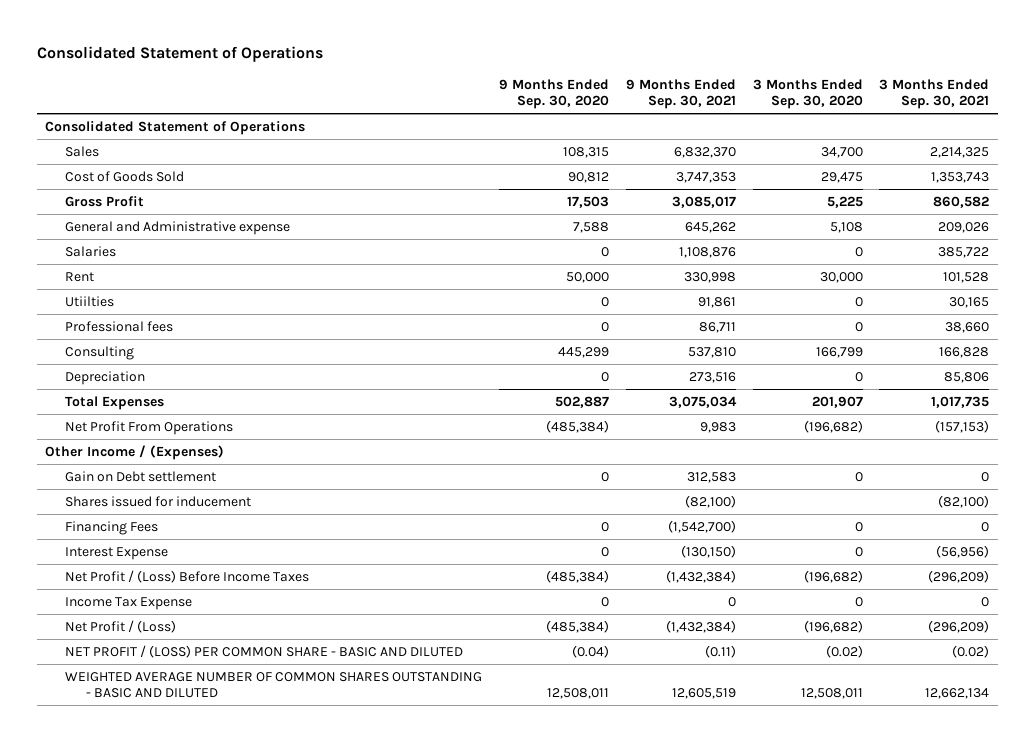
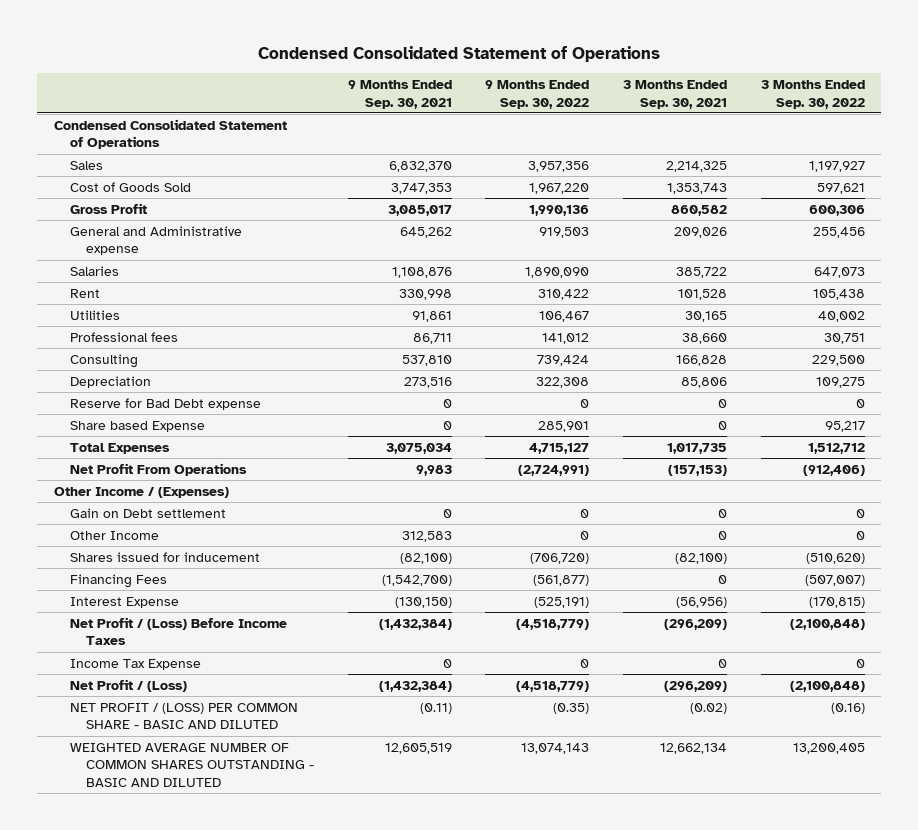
[36,45,323,62] Consolidated Statement of Operations -> [258,46,661,63] Condensed Consolidated Statement of Operations
[499,78,610,109] 9 Months Ended Sep. 30, 2020 -> none
[752,78,863,109] 3 Months Ended Sep. 30, 2020 -> none
none -> [485,80,590,109] 9 Months Ended Sep. 30, 2022
none -> [760,80,865,109] 3 Months Ended Sep. 30, 2022
[44,121,305,136] Consolidated Statement of Operations -> [53,118,287,150] Condensed Consolidated Statement of Operations
[65,296,115,308] Utiilties -> [70,309,121,320] Utilities
none -> [70,397,262,410] Reserve for Bad Debt expense
none -> [70,420,206,432] Share based Expense
[686,472,736,484] 312,583 -> [442,508,452,518] 0
none -> [70,530,160,540] Other Income

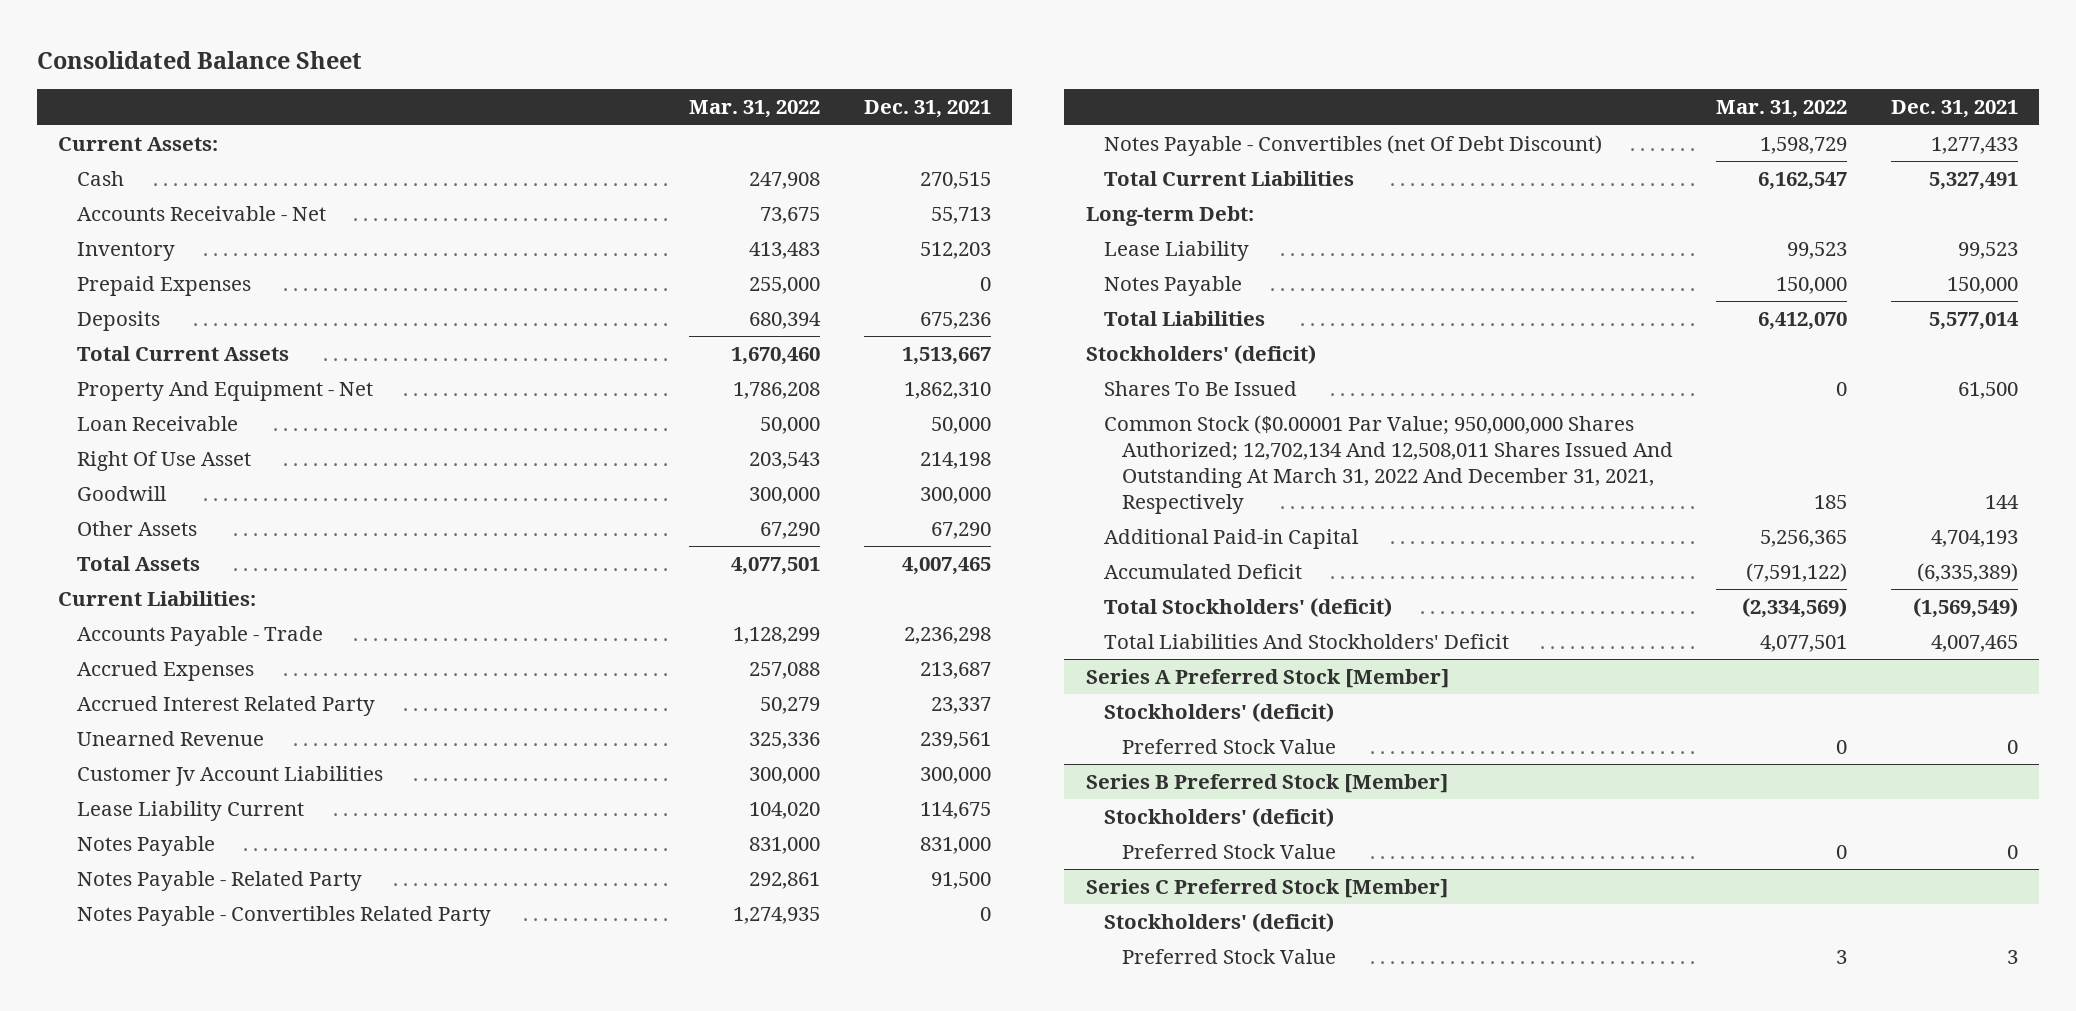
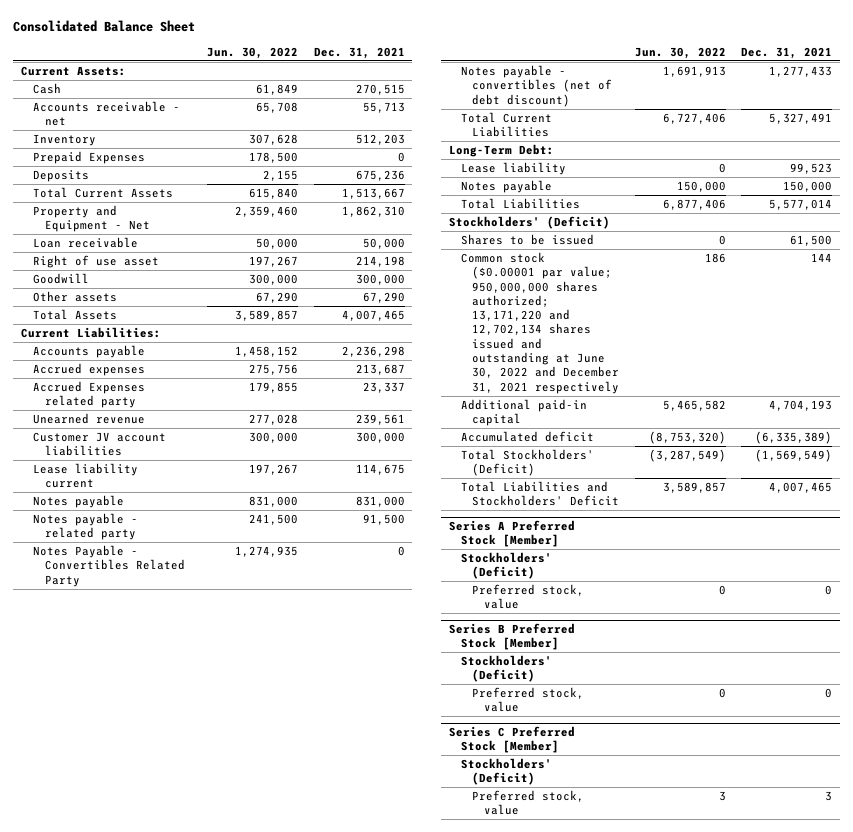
[689,100,821,119] Mar. 31, 2022 -> none
none -> [207,46,299,59] Jun. 30, 2022
[76,206,326,222] Accounts Receivable - Net -> [33,101,181,127] Accounts receivable - net
[76,381,373,402] Property And Equipment - Net -> [33,205,150,233] Property and Equipment - Net
[76,416,238,432] Loan Receivable -> [33,237,139,249] Loan receivable
[76,451,251,472] Right Of Use Asset -> [33,255,160,269] Right of use asset
[76,521,197,537] Other Assets -> [33,291,118,303] Other assets
[76,626,323,647] Accounts Payable - Trade -> [33,345,146,359] Accounts payable
[76,661,254,682] Accrued Expenses -> [33,363,146,377] Accrued expenses
[76,696,375,717] Accrued Interest Related Party -> [33,381,146,409] Accrued Expenses related party
[76,731,264,747] Unearned Revenue -> [33,413,146,425] Unearned revenue
[76,766,383,787] Customer Jv Account Liabilities -> [33,432,167,457] Customer JV account liabilities
[76,801,304,822] Lease Liability Current -> [33,463,139,489] Lease liability current
[76,836,215,857] Notes Payable -> [33,495,125,509] Notes payable
[76,871,362,892] Notes Payable - Related Party -> [33,513,139,541] Notes payable - related party
[1103,135,1602,157] Notes Payable - Convertibles (net Of Debt Discount) -> [460,65,613,107] Notes payable - convertibles (net of debt discount)
[1085,206,1254,227] Long-term Debt: -> [448,144,554,158] Long-Term Debt:
[1103,241,1249,262] Lease Liability -> [460,162,566,176] Lease liability
[1103,276,1242,297] Notes Payable -> [460,180,552,194] Notes payable
[1085,345,1316,365] Stockholders' (deficit) -> [448,216,610,230] Stockholders' (Deficit)
[1103,381,1297,397] Shares To Be Issued -> [460,234,594,246] Shares to be issued
[1103,415,1674,515] Common Stock ($0.00001 Par Value; 950,000,000 Shares Authorized; 12,702,134 And 12,508,011 Shares Issued And Outstanding At March 31, 2022 And December 31, 2021, Respectively -> [460,252,620,394] Common stock ($0.00001 par value; 950,000,000 shares authorized; 13,171,220 and 12,702,134 shares issued and outstanding at June 30, 2022 and December 31, 2021 respectively
[1103,529,1359,550] Additional Paid-in Capital -> [460,399,587,427] Additional paid-in capital
[1103,564,1302,580] Accumulated Deficit -> [460,431,594,443] Accumulated deficit
[1103,598,1392,618] Total Stockholders' (deficit) -> [460,449,594,477] Total Stockholders' (Deficit)
[1103,634,1509,650] Total Liabilities And Stockholders' Deficit -> [460,481,620,507] Total Liabilities and Stockholders' Deficit
[1103,703,1334,723] Stockholders' (deficit) -> [460,552,552,580] Stockholders' (Deficit)
[1122,739,1337,755] Preferred Stock Value -> [472,584,585,610] Preferred stock, value
[1103,808,1334,828] Stockholders' (deficit) -> [460,655,552,683] Stockholders' (Deficit)
[1122,844,1337,860] Preferred Stock Value -> [472,687,585,713] Preferred stock, value
[1103,913,1334,933] Stockholders' (deficit) -> [460,758,552,786] Stockholders' (Deficit)
[1122,949,1337,965] Preferred Stock Value -> [472,790,585,816] Preferred stock, value

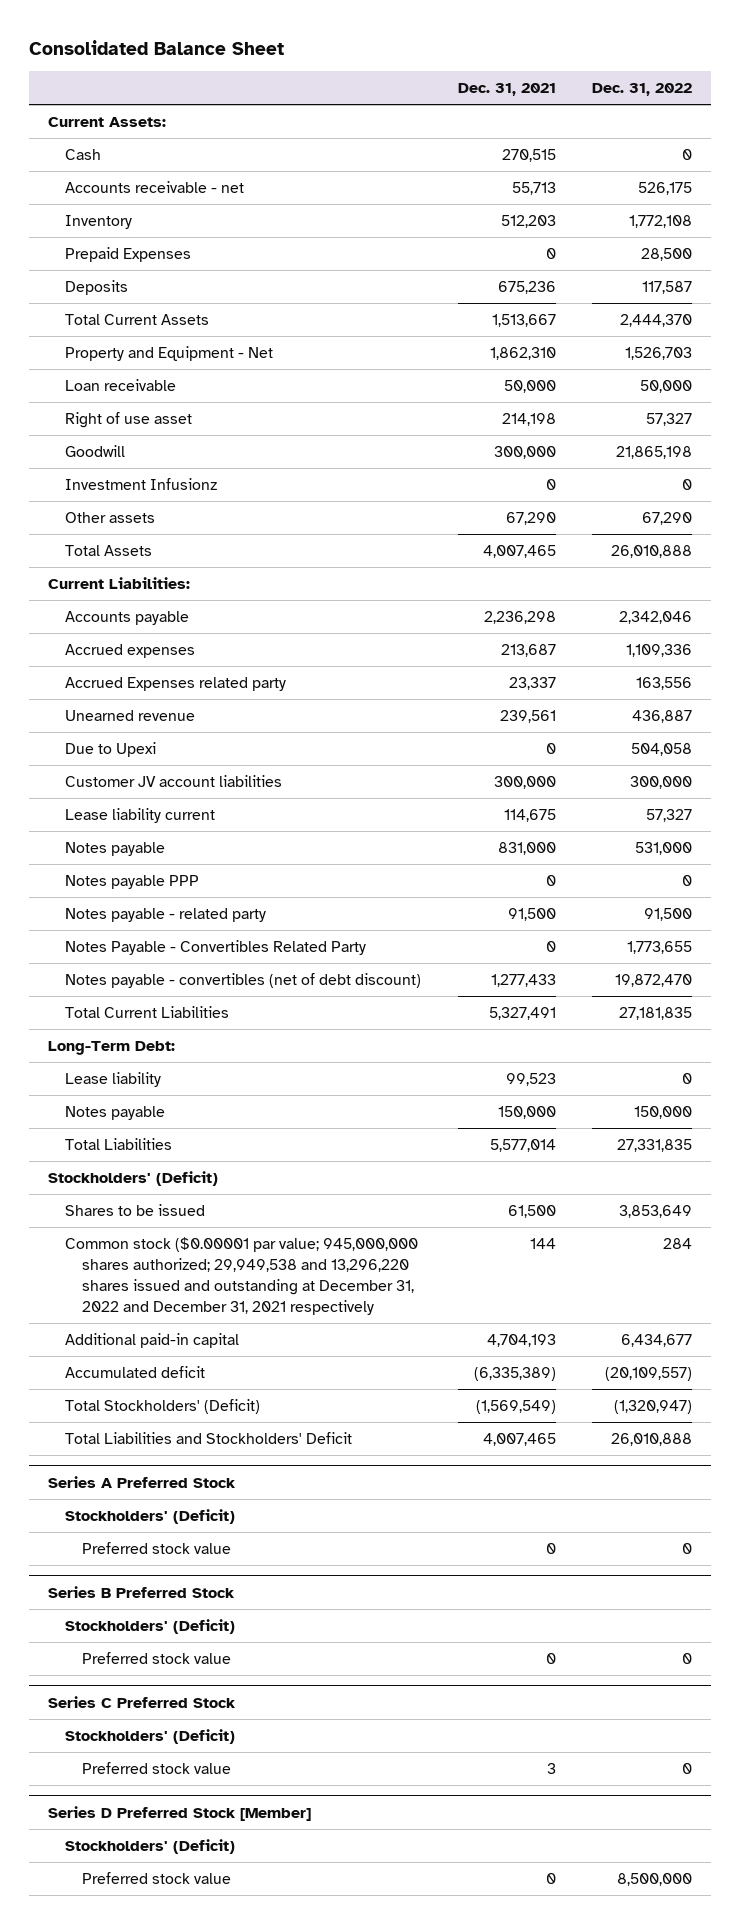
[207,46,299,59] Jun. 30, 2022 -> none
none -> [592,82,693,96] Dec. 31, 2022
none -> [64,478,217,491] Investment Infusionz
none -> [64,742,156,758] Due to Upexi
none -> [64,875,199,890] Notes payable PPP
[460,252,620,394] Common stock ($0.00001 par value; 950,000,000 shares authorized; 13,171,220 and 12,702,134 shares issued and outstanding at June 30, 2022 and December 31, 2021 respectively -> [64,1237,418,1316] Common stock ($0.00001 par value; 945,000,000 shares authorized; 29,949,538 and 13,296,220 shares issued and outstanding at December 31, 2022 and December 31, 2021 respectively
[448,520,575,548] Series A Preferred Stock [Member] -> [47,1475,236,1488] Series A Preferred Stock
[472,584,585,610] Preferred stock, value -> [81,1542,231,1555] Preferred stock value
[448,623,575,651] Series B Preferred Stock [Member] -> [47,1585,235,1598] Series B Preferred Stock
[472,687,585,713] Preferred stock, value -> [81,1652,231,1665] Preferred stock value
[448,726,575,754] Series C Preferred Stock [Member] -> [47,1695,236,1708] Series C Preferred Stock
[472,790,585,816] Preferred stock, value -> [81,1762,231,1775] Preferred stock value
none -> [47,1805,311,1821] Series D Preferred Stock [Member]
none -> [64,1839,235,1855] Stockholders' (Deficit)
none -> [81,1872,231,1885] Preferred stock value

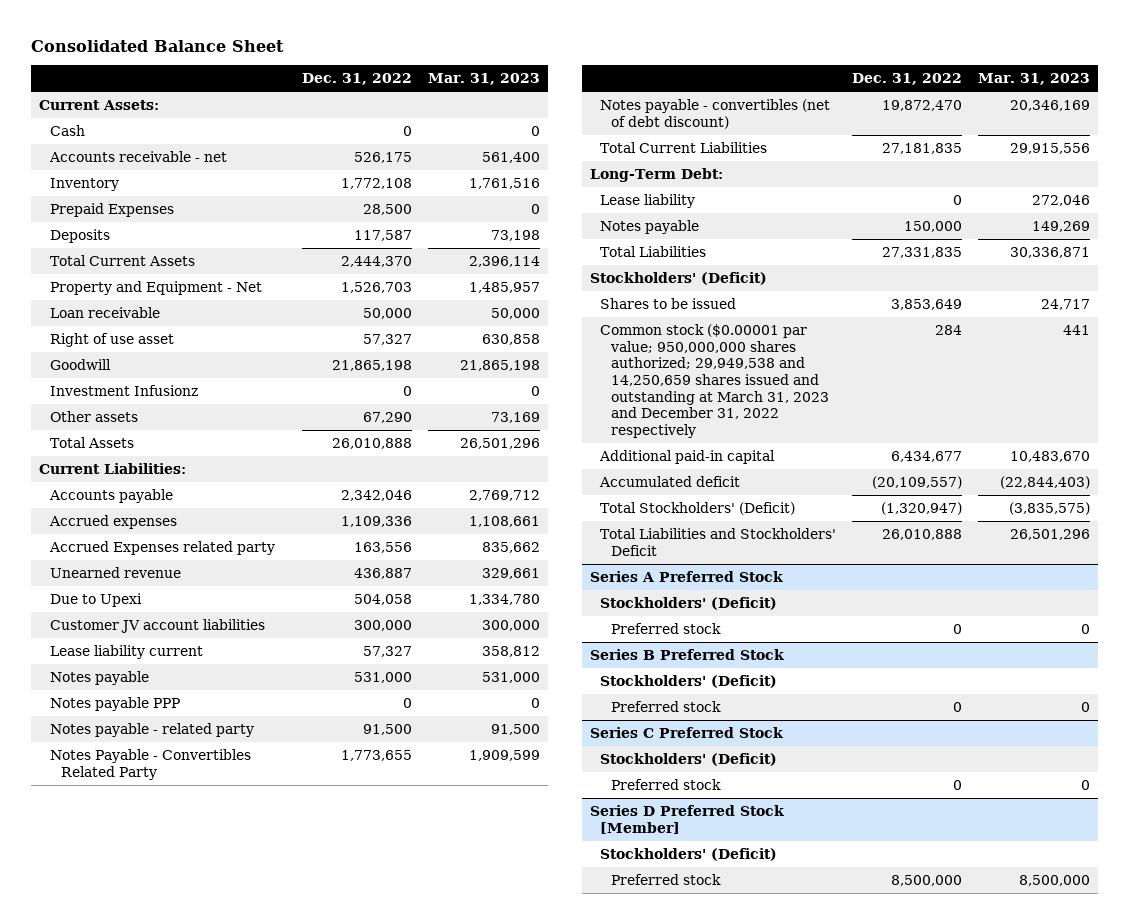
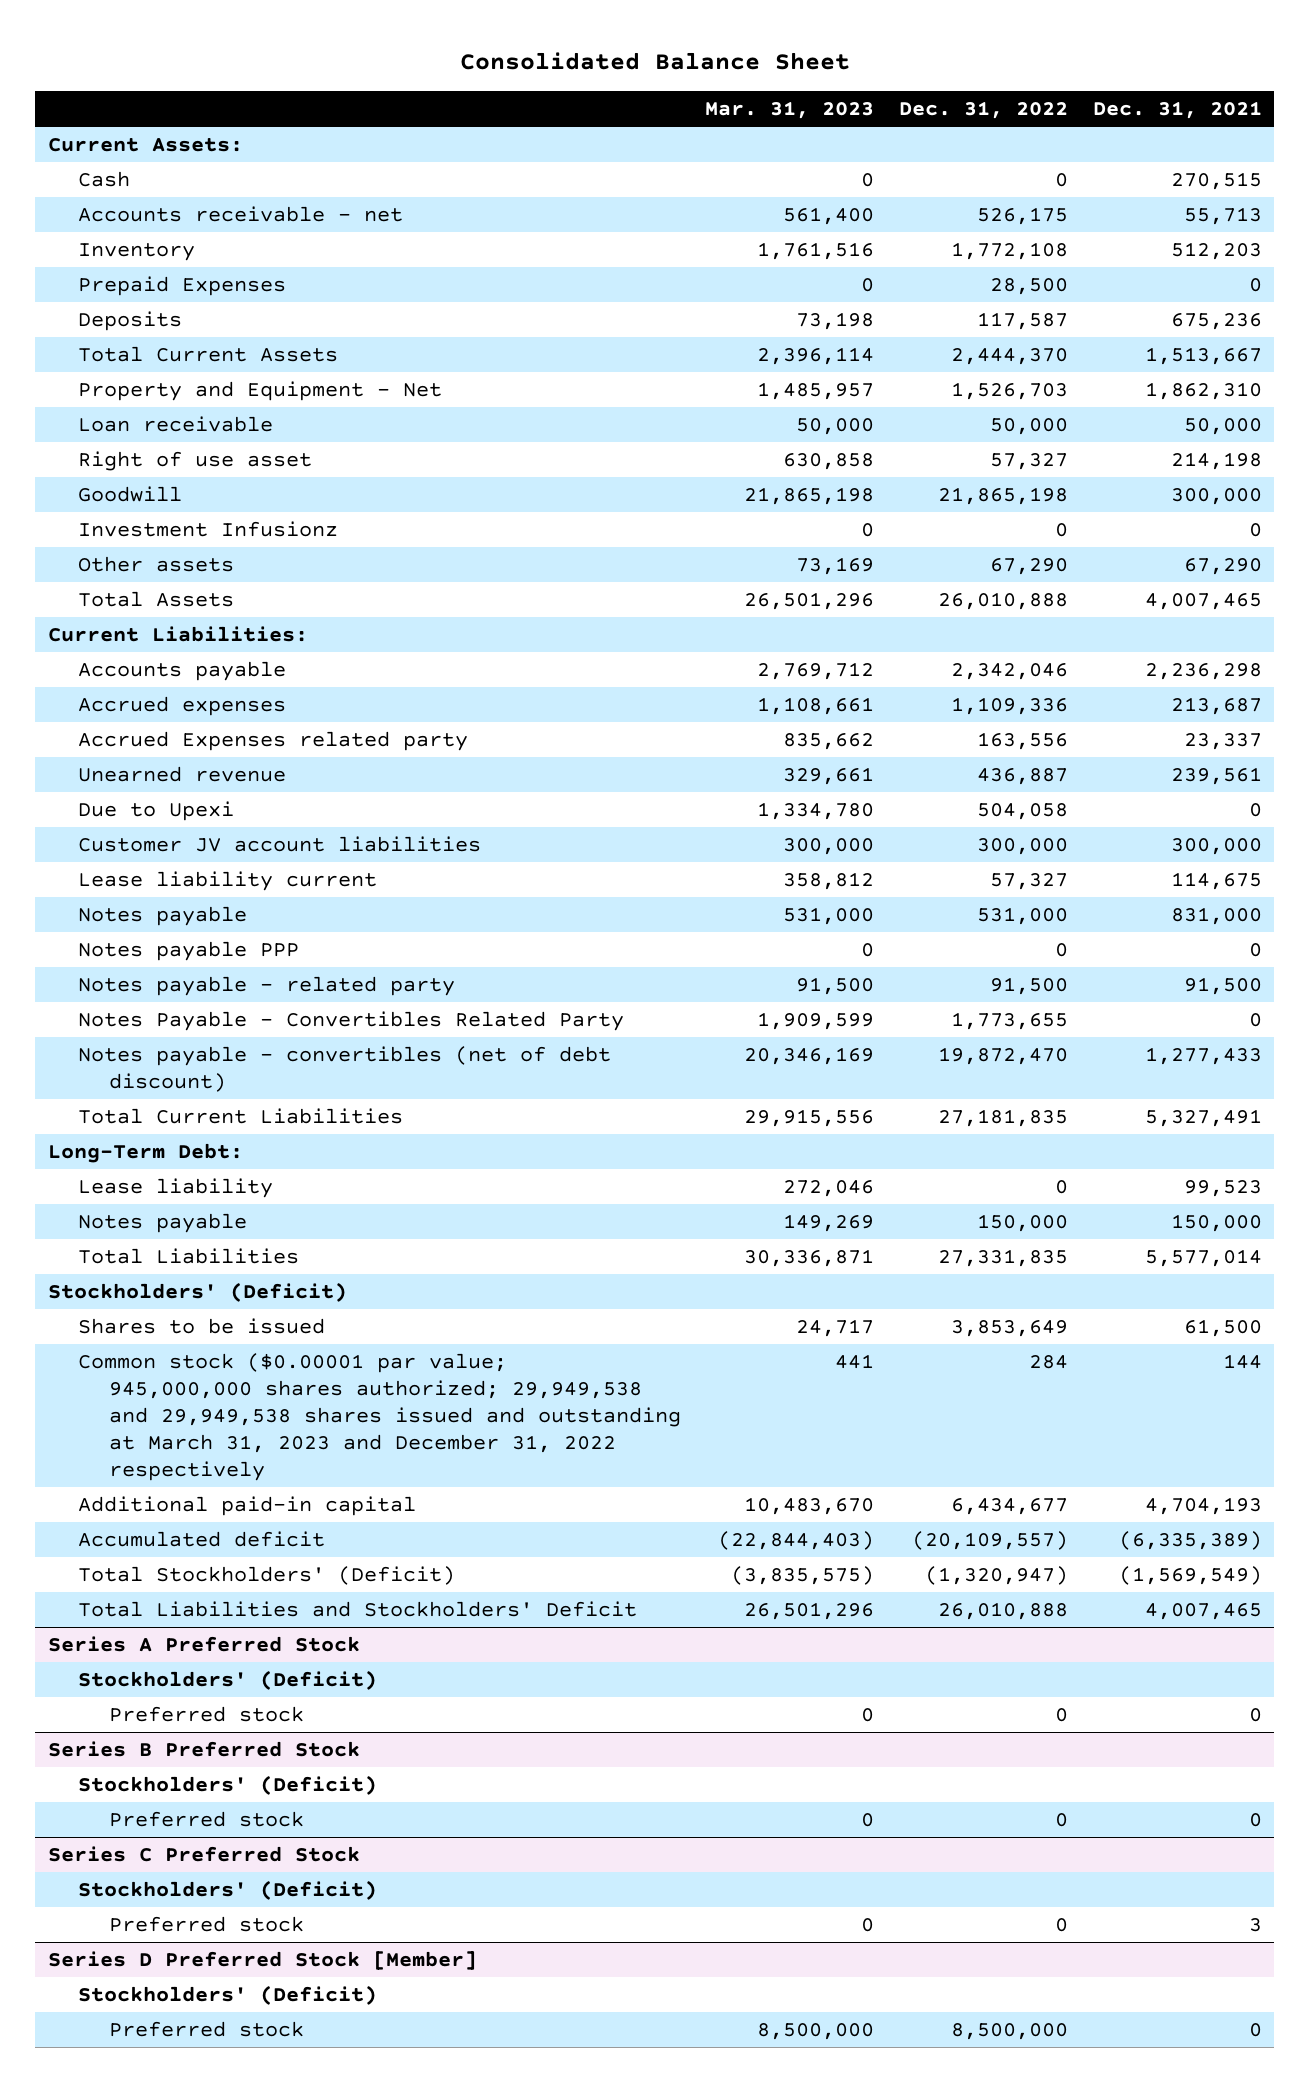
none -> [1092,101,1262,120] Dec. 31, 2021
[600,323,829,439] Common stock ($0.00001 par value; 950,000,000 shares authorized; 29,949,538 and 14,250,659 shares issued and outstanding at March 31, 2023 and December 31, 2022 respectively -> [78,1352,681,1482] Common stock ($0.00001 par value; 945,000,000 shares authorized; 29,949,538 and 29,949,538 shares issued and outstanding at March 31, 2023 and December 31, 2022 respectively

